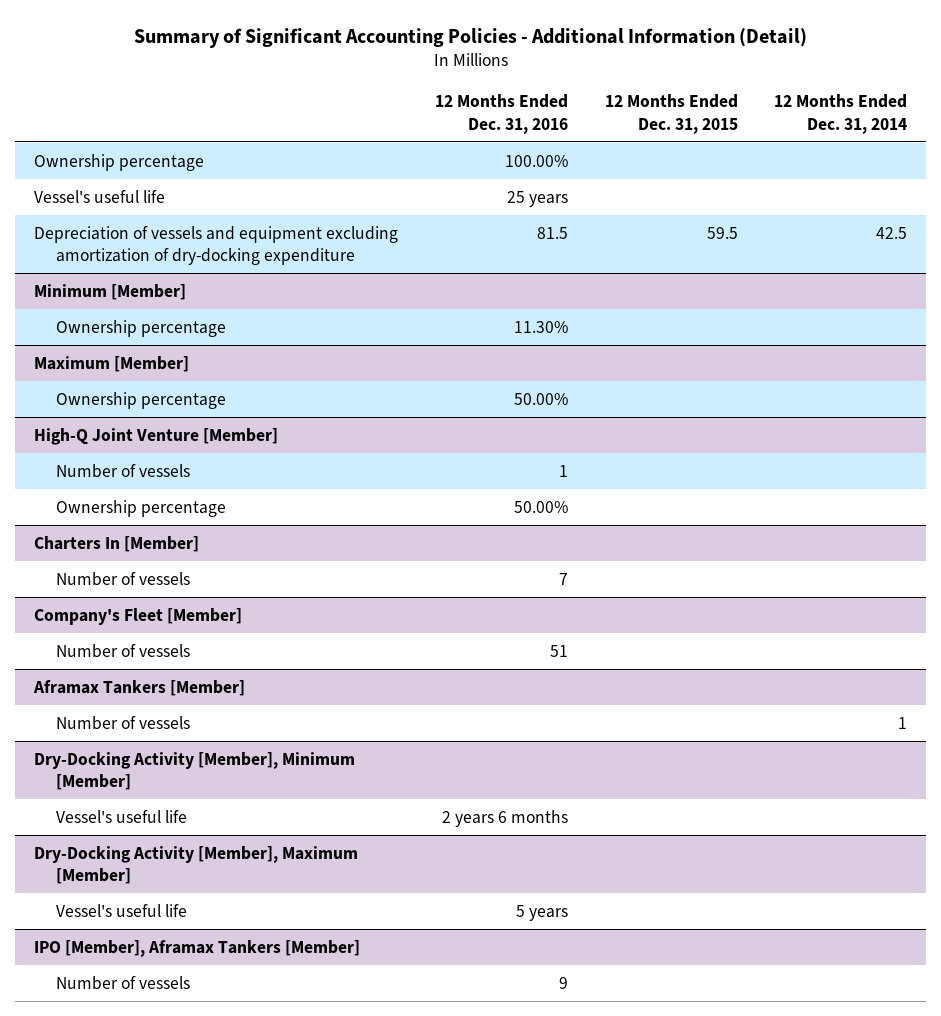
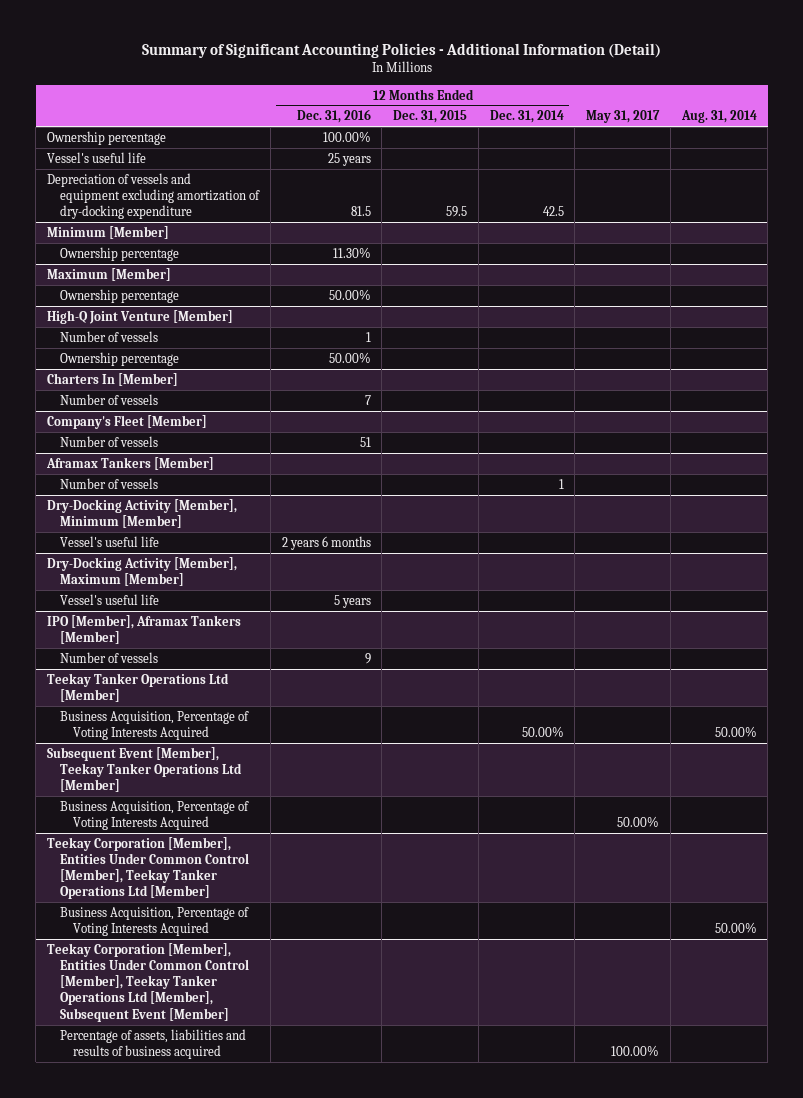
none -> [586,110,661,124] May 31, 2017
none -> [680,110,757,124] Aug. 31, 2014
none -> [46,672,229,702] Teekay Tanker Operations Ltd [Member]
none -> [60,710,250,740] Business Acquisition, Percentage of Voting Interests Acquired
none -> [46,746,243,793] Subsequent Event [Member], Teekay Tanker Operations Ltd [Member]
none -> [60,800,250,830] Business Acquisition, Percentage of Voting Interests Acquired
none -> [46,836,250,900] Teekay Corporation [Member], Entities Under Common Control [Member], Teekay Tanker Operations Ltd [Member]
none -> [60,906,250,936] Business Acquisition, Percentage of Voting Interests Acquired
none -> [46,942,250,1022] Teekay Corporation [Member], Entities Under Common Control [Member], Teekay Tanker Operations Ltd [Member], Subsequent Event [Member]
none -> [60,1028,247,1059] Percentage of assets, liabilities and results of business acquired

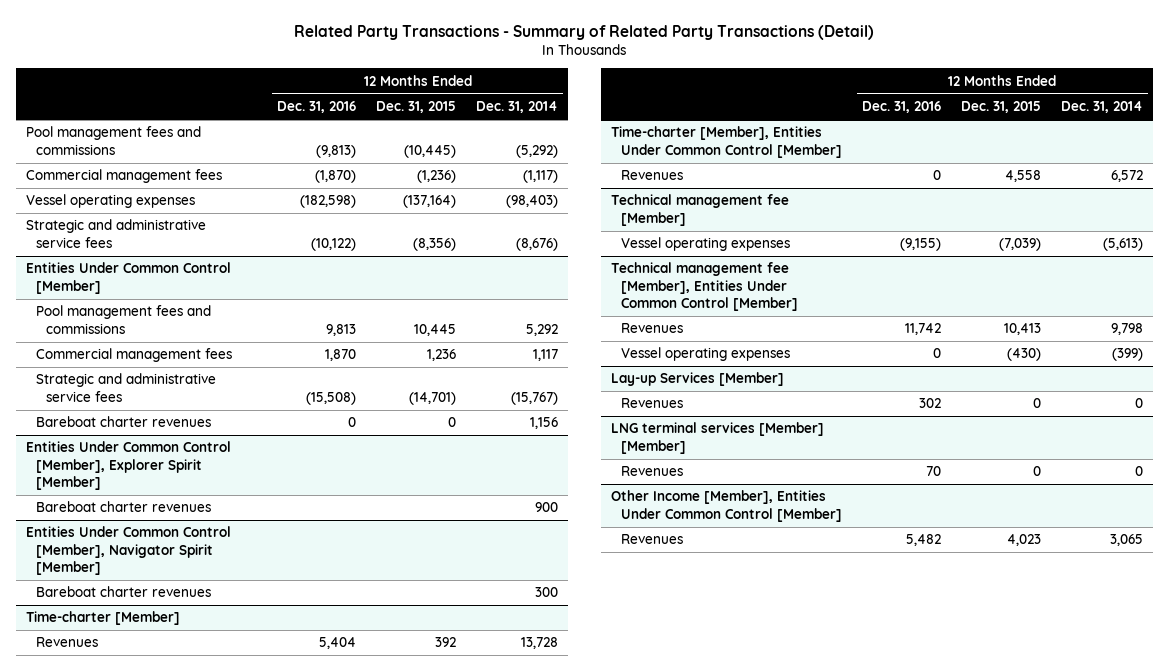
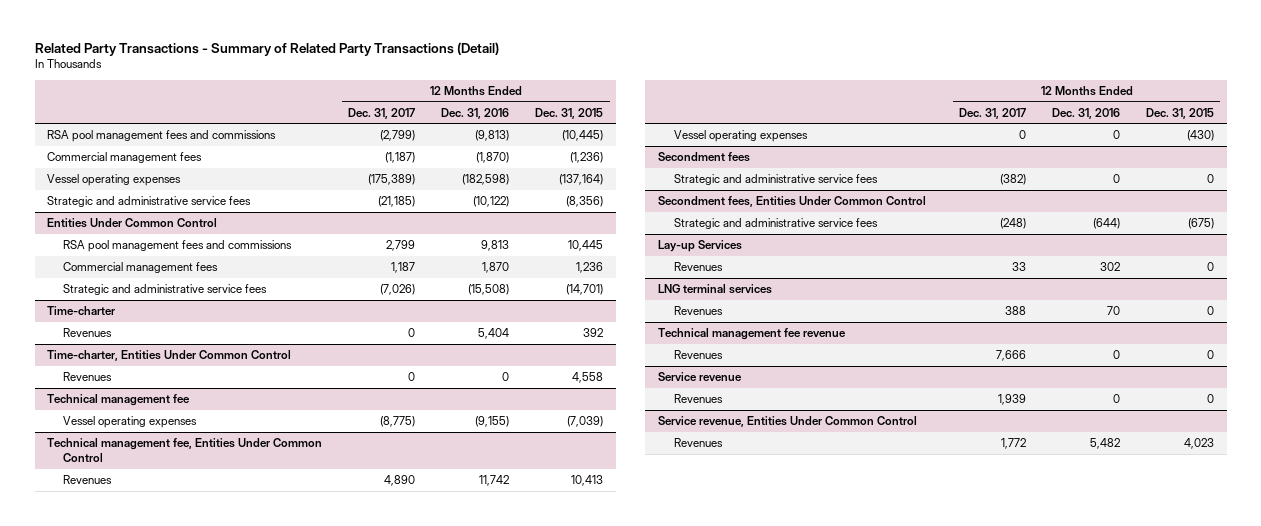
[475,101,558,114] Dec. 31, 2014 -> none
none -> [348,107,416,119] Dec. 31, 2017
[26,126,202,155] Pool management fees and commissions -> [47,130,277,143] RSA pool management fees and commissions
[26,262,232,294] Entities Under Common Control [Member] -> [47,218,218,229] Entities Under Common Control
[36,305,212,334] Pool management fees and commissions -> [62,240,292,253] RSA pool management fees and commissions
[36,416,212,428] Bareboat charter revenues -> none
[26,441,232,490] Entities Under Common Control [Member], Explorer Spirit [Member] -> none
[36,501,212,513] Bareboat charter revenues -> none
[26,526,232,575] Entities Under Common Control [Member], Navigator Spirit [Member] -> none
[36,586,212,598] Bareboat charter revenues -> none
[26,611,181,626] Time-charter [Member] -> [47,306,116,316] Time-charter
[611,126,843,158] Time-charter [Member], Entities Under Common Control [Member] -> [47,350,292,362] Time-charter, Entities Under Common Control
[611,194,790,226] Technical management fee [Member] -> [47,394,191,407] Technical management fee
[611,262,799,311] Technical management fee [Member], Entities Under Common Control [Member] -> [47,438,323,463] Technical management fee, Entities Under Common Control
none -> [658,152,751,163] Secondment fees
none -> [673,174,878,186] Strategic and administrative service fees
none -> [658,196,927,208] Secondment fees, Entities Under Common Control
none -> [673,218,878,230] Strategic and administrative service fees
[611,372,785,387] Lay-up Services [Member] -> [658,240,743,253] Lay-up Services
[611,422,825,454] LNG terminal services [Member] [Member] -> [658,284,773,295] LNG terminal services
[611,490,843,522] Other Income [Member], Entities Under Common Control [Member] -> none
none -> [658,328,847,341] Technical management fee revenue
none -> [673,350,723,360] Revenues
none -> [658,372,743,382] Service revenue
none -> [673,394,723,404] Revenues
none -> [658,416,918,428] Service revenue, Entities Under Common Control

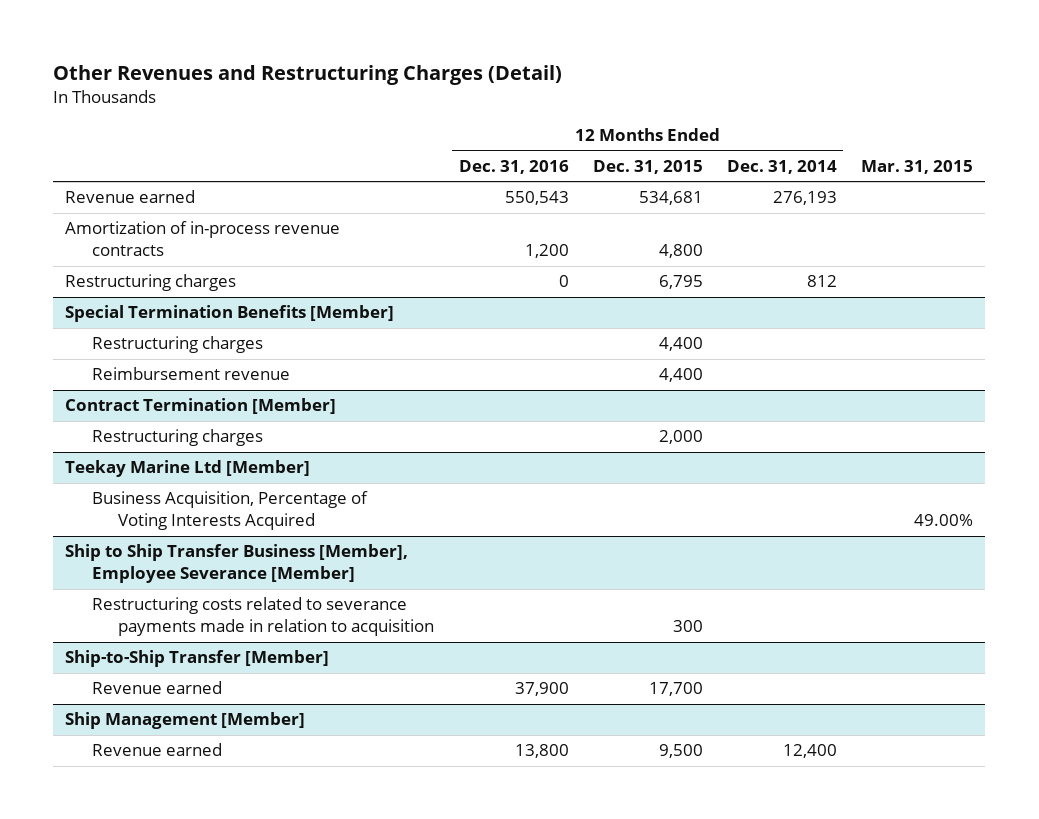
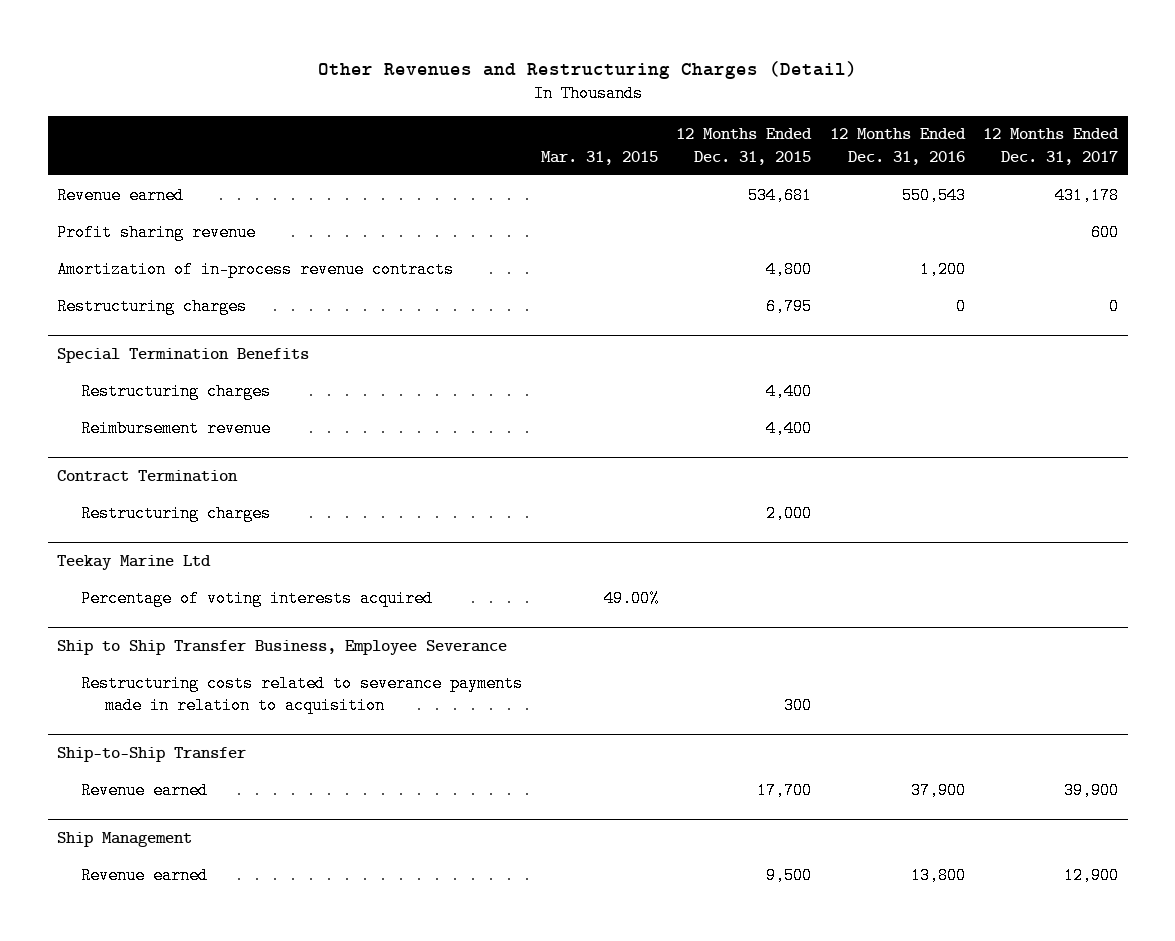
[727,159,838,174] Dec. 31, 2014 -> none
none -> [983,128,1120,165] 12 Months Ended Dec. 31, 2017
none -> [56,223,256,241] Profit sharing revenue
[65,305,395,323] Special Termination Benefits [Member] -> [56,347,309,363] Special Termination Benefits
[65,398,337,415] Contract Termination [Member] -> [56,469,238,482] Contract Termination
[65,460,311,478] Teekay Marine Ltd [Member] -> [56,554,211,570] Teekay Marine Ltd
[91,491,368,531] Business Acquisition, Percentage of Voting Interests Acquired -> [81,589,434,607] Percentage of voting interests acquired
[65,544,409,584] Ship to Ship Transfer Business [Member], Employee Severance [Member] -> [56,639,507,655] Ship to Ship Transfer Business, Employee Severance
[65,650,330,668] Ship-to-Ship Transfer [Member] -> [56,746,246,762] Ship-to-Ship Transfer
[65,712,306,730] Ship Management [Member] -> [56,831,192,847] Ship Management

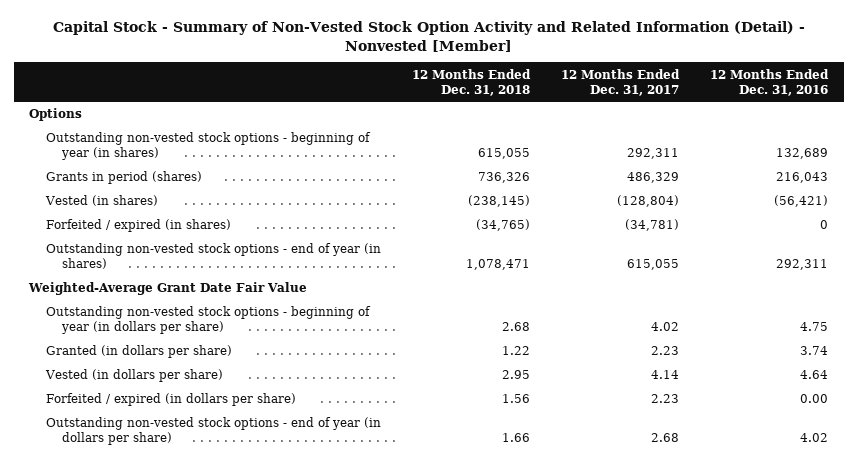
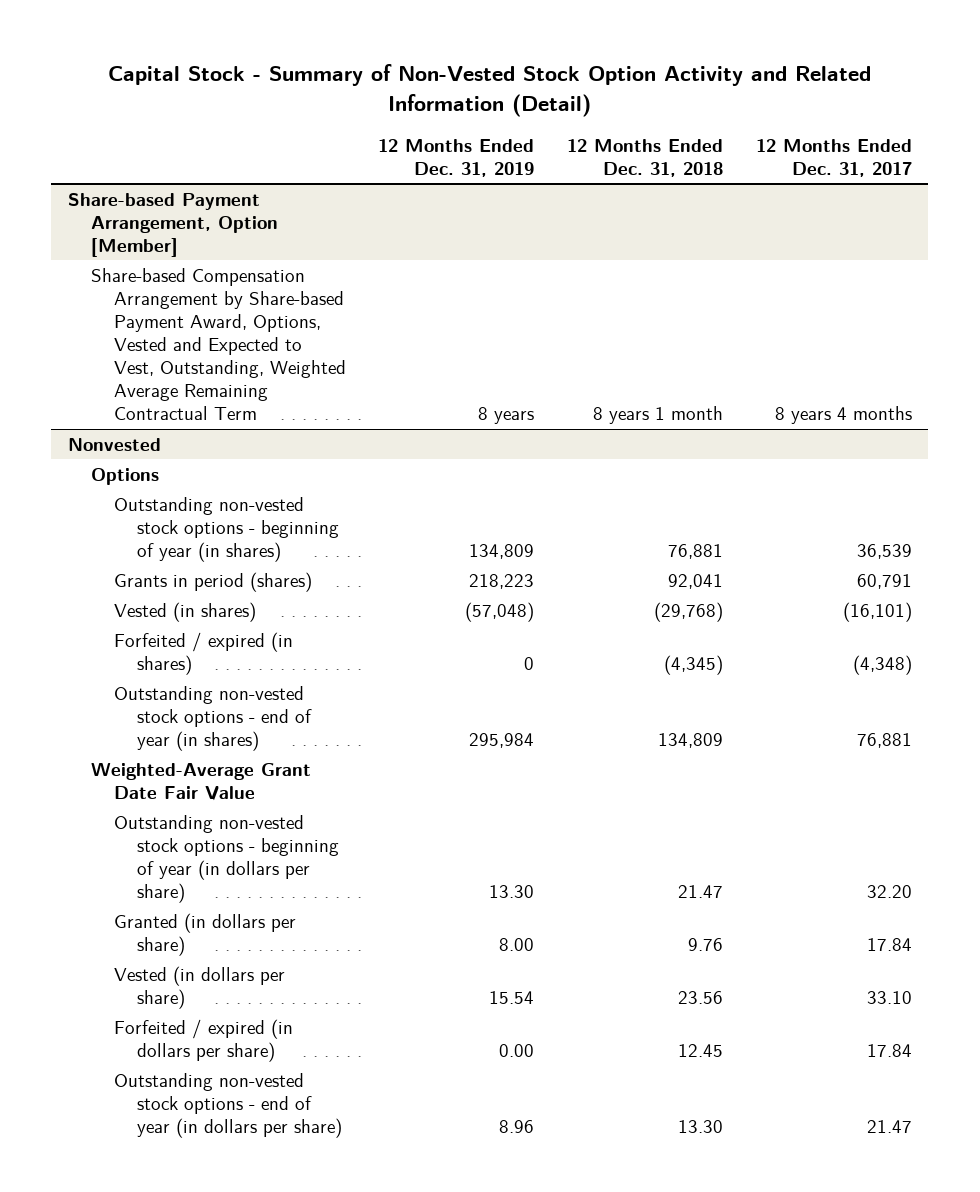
[52,21,805,52] Capital Stock - Summary of Non-Vested Stock Option Activity and Related Information (Detail) - Nonvested [Member] -> [107,64,871,117] Capital Stock - Summary of Non-Vested Stock Option Activity and Related Information (Detail)
[710,68,830,96] 12 Months Ended Dec. 31, 2016 -> none
none -> [378,138,535,177] 12 Months Ended Dec. 31, 2019
none -> [67,192,278,257] Share-based Payment Arrangement, Option [Member]
none -> [90,267,346,421] Share-based Compensation Arrangement by Share-based Payment Award, Options, Vested and Expected to Vest, Outstanding, Weighted Average Remaining Contractual Term
none -> [67,437,161,451] Nonvested
[477,148,530,160] 615,055 -> [668,543,724,559] 76,881
[626,148,679,160] 292,311 -> [857,543,913,559] 36,539
[477,172,530,184] 736,326 -> [668,573,724,589] 92,041
[626,172,679,184] 486,329 -> [857,573,913,589] 60,791
[467,195,530,208] (238,145) -> [654,601,724,622] (29,768)
[616,195,679,208] (128,804) -> [843,601,913,622] (16,101)
[475,219,530,232] (34,765) -> [664,654,724,675] (4,345)
[624,219,679,232] (34,781) -> [853,654,913,675] (4,348)
[465,259,530,271] 1,078,471 -> [658,732,724,748] 134,809
[626,259,679,271] 615,055 -> [857,732,913,748] 76,881
[501,322,530,332] 2.68 -> [678,885,724,899] 21.47
[650,322,679,332] 4.02 -> [867,885,913,899] 32.20
[501,346,530,356] 1.22 -> [688,937,724,951] 9.76
[650,346,679,356] 2.23 -> [867,937,913,951] 17.84
[501,370,530,380] 2.95 -> [678,990,724,1004] 23.56
[650,370,679,380] 4.14 -> [867,990,913,1004] 33.10
[501,394,530,404] 1.56 -> [678,1043,724,1057] 12.45
[650,394,679,404] 2.23 -> [867,1043,913,1057] 17.84
[501,433,530,443] 1.66 -> [678,1119,724,1133] 13.30
[650,433,679,443] 2.68 -> [867,1119,913,1133] 21.47

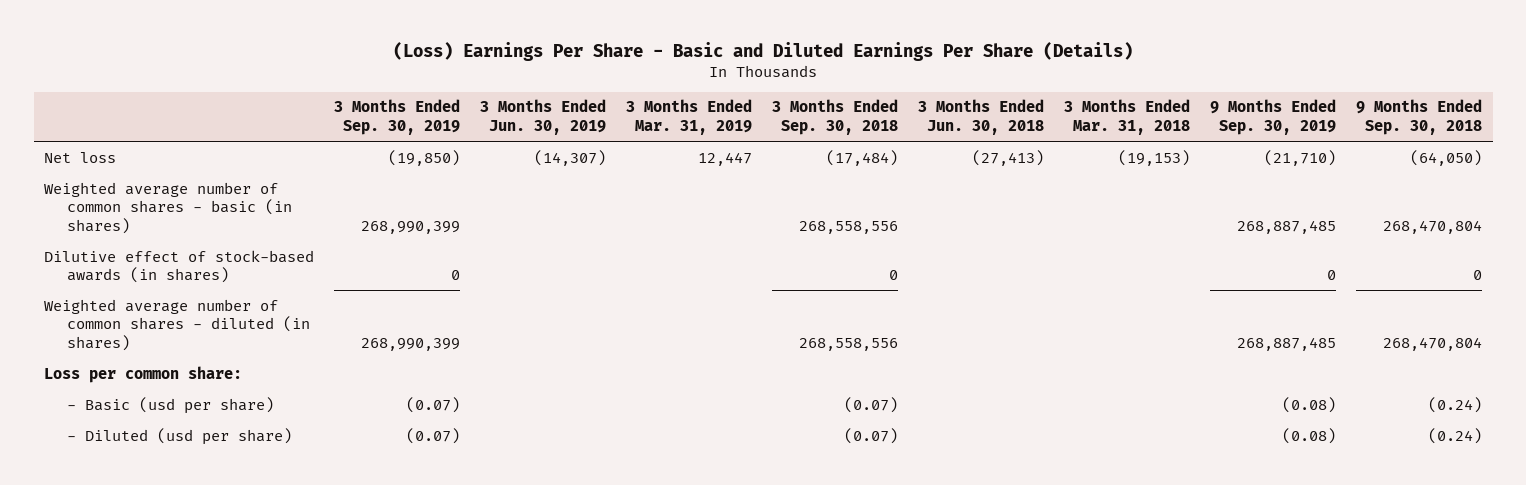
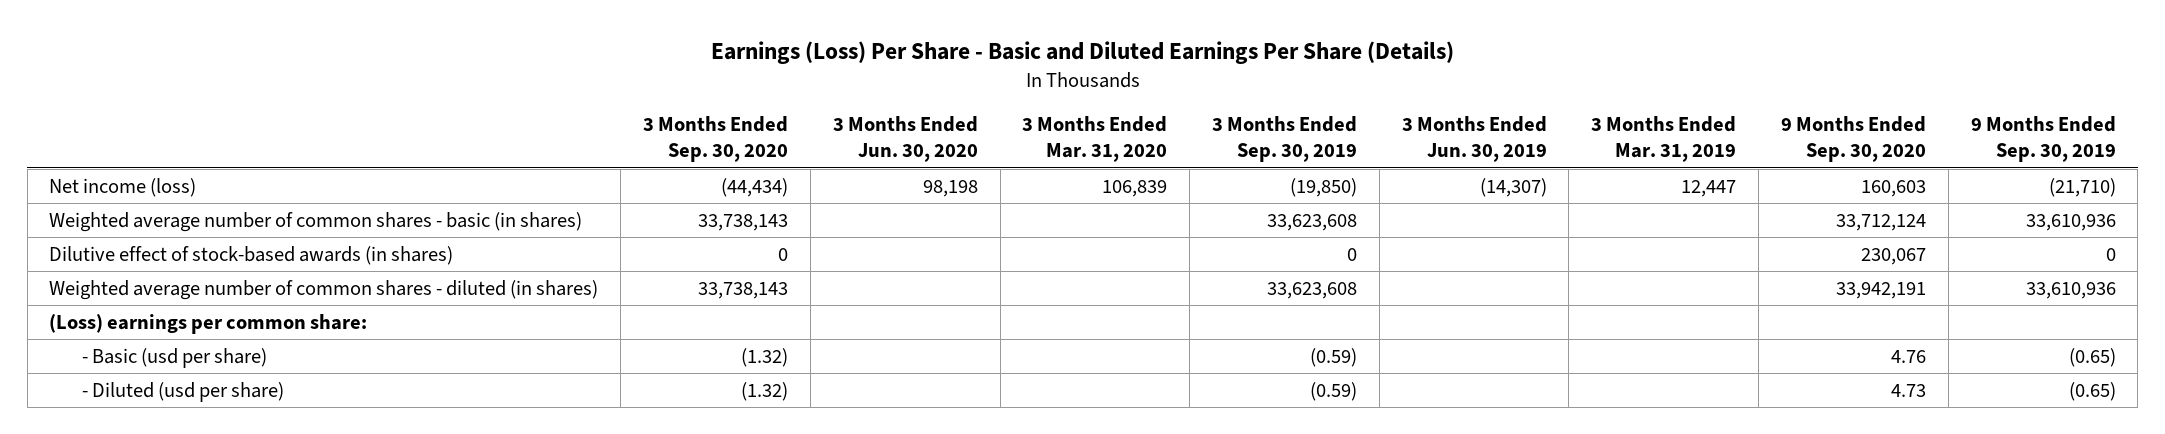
[393,41,1134,61] (Loss) Earnings Per Share - Basic and Diluted Earnings Per Share (Details) -> [710,40,1454,64] Earnings (Loss) Per Share - Basic and Diluted Earnings Per Share (Details)
[772,99,899,136] 3 Months Ended Sep. 30, 2018 -> none
[918,99,1045,136] 3 Months Ended Jun. 30, 2018 -> none
[1064,99,1191,136] 3 Months Ended Mar. 31, 2018 -> none
[1356,99,1483,136] 9 Months Ended Sep. 30, 2018 -> none
none -> [643,116,789,163] 3 Months Ended Sep. 30, 2020
none -> [832,116,978,163] 3 Months Ended Jun. 30, 2020
none -> [1022,116,1168,163] 3 Months Ended Mar. 31, 2020
none -> [1780,116,1926,163] 9 Months Ended Sep. 30, 2020
[43,151,116,163] Net loss -> [49,177,197,197] Net income (loss)
[360,221,460,235] 268,990,399 -> [1267,213,1358,231] 33,623,608
[1237,220,1337,235] 268,887,485 -> [2025,213,2116,231] 33,610,936
[360,338,460,352] 268,990,399 -> [1267,281,1358,299] 33,623,608
[1237,337,1337,352] 268,887,485 -> [2025,281,2116,299] 33,610,936
[43,365,242,383] Loss per common share: -> [49,313,368,334] (Loss) earnings per common share:
[405,396,460,413] (0.07) -> [1310,347,1358,367] (0.59)
[1282,396,1337,413] (0.08) -> [2068,347,2116,367] (0.65)
[405,427,460,444] (0.07) -> [1310,381,1358,401] (0.59)
[1282,427,1337,444] (0.08) -> [2068,381,2116,401] (0.65)

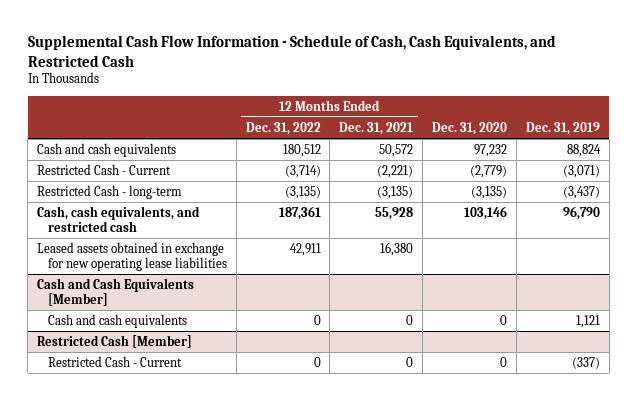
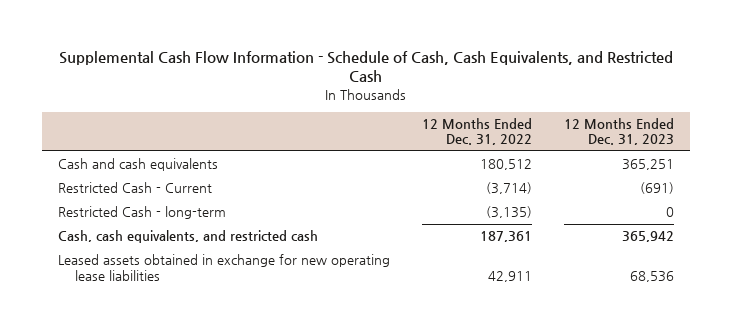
[339,121,414,135] Dec. 31, 2021 -> none
[432,121,508,135] Dec. 31, 2020 -> none
[525,121,600,135] Dec. 31, 2019 -> none
none -> [564,117,675,146] 12 Months Ended Dec. 31, 2023
[37,277,195,306] Cash and Cash Equivalents [Member] -> none
[47,313,187,328] Cash and cash equivalents -> none
[37,334,193,348] Restricted Cash [Member] -> none
[47,355,182,367] Restricted Cash - Current -> none

